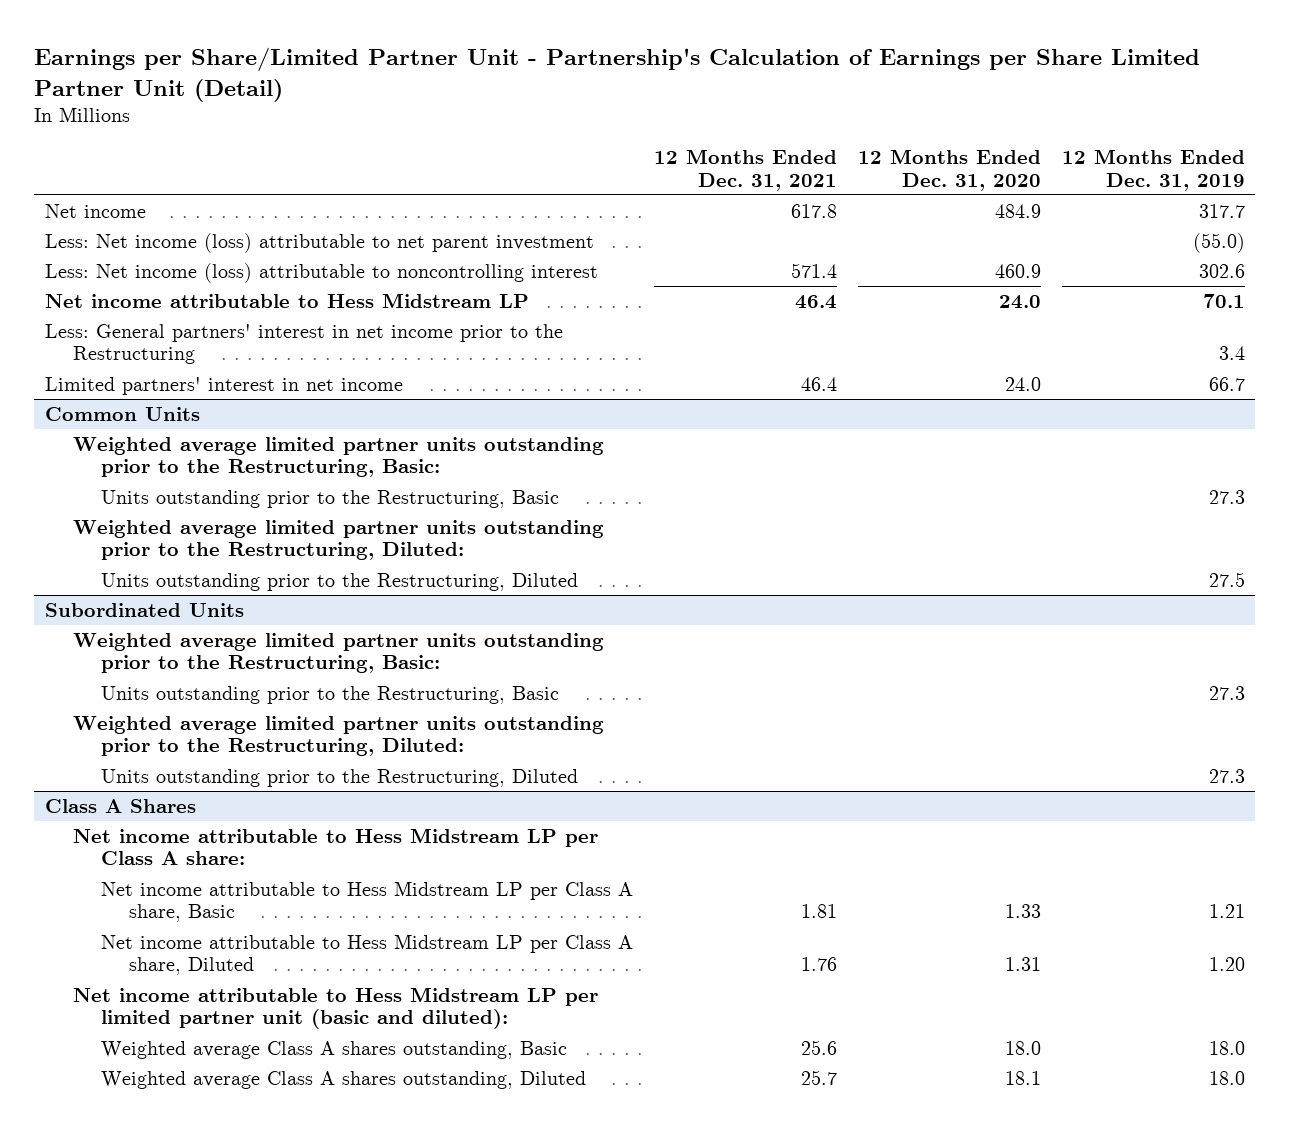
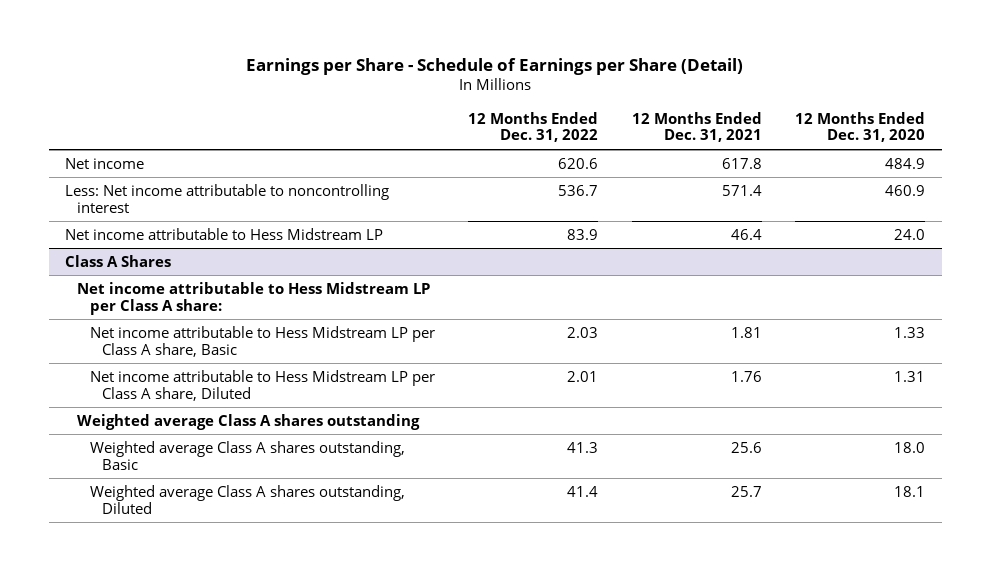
[34,46,1201,102] Earnings per Share/Limited Partner Unit - Partnership's Calculation of Earnings per Share Limited Partner Unit (Detail) -> [246,57,744,75] Earnings per Share - Schedule of Earnings per Share (Detail)
[1061,148,1245,191] 12 Months Ended Dec. 31, 2019 -> none
none -> [468,111,599,143] 12 Months Ended Dec. 31, 2022
[44,232,594,253] Less: Net income (loss) attributable to net parent investment -> none
[44,262,598,283] Less: Net income (loss) attributable to noncontrolling interest -> [65,183,390,213] Less: Net income attributable to noncontrolling interest
[44,323,563,365] Less: General partners' interest in net income prior to the Restructuring -> none
[44,376,403,395] Limited partners' interest in net income -> none
[44,406,200,421] Common Units -> none
[72,436,604,478] Weighted average limited partner units outstanding prior to the Restructuring, Basic: -> none
[100,489,559,508] Units outstanding prior to the Restructuring, Basic -> none
[72,519,604,561] Weighted average limited partner units outstanding prior to the Restructuring, Diluted: -> none
[100,572,578,591] Units outstanding prior to the Restructuring, Diluted -> none
[44,602,244,617] Subordinated Units -> none
[72,632,604,674] Weighted average limited partner units outstanding prior to the Restructuring, Basic: -> none
[100,685,559,704] Units outstanding prior to the Restructuring, Basic -> none
[72,715,604,757] Weighted average limited partner units outstanding prior to the Restructuring, Diluted: -> none
[100,768,578,787] Units outstanding prior to the Restructuring, Diluted -> none
[72,986,598,1030] Net income attributable to Hess Midstream LP per limited partner unit (basic and diluted): -> [77,413,421,430] Weighted average Class A shares outstanding

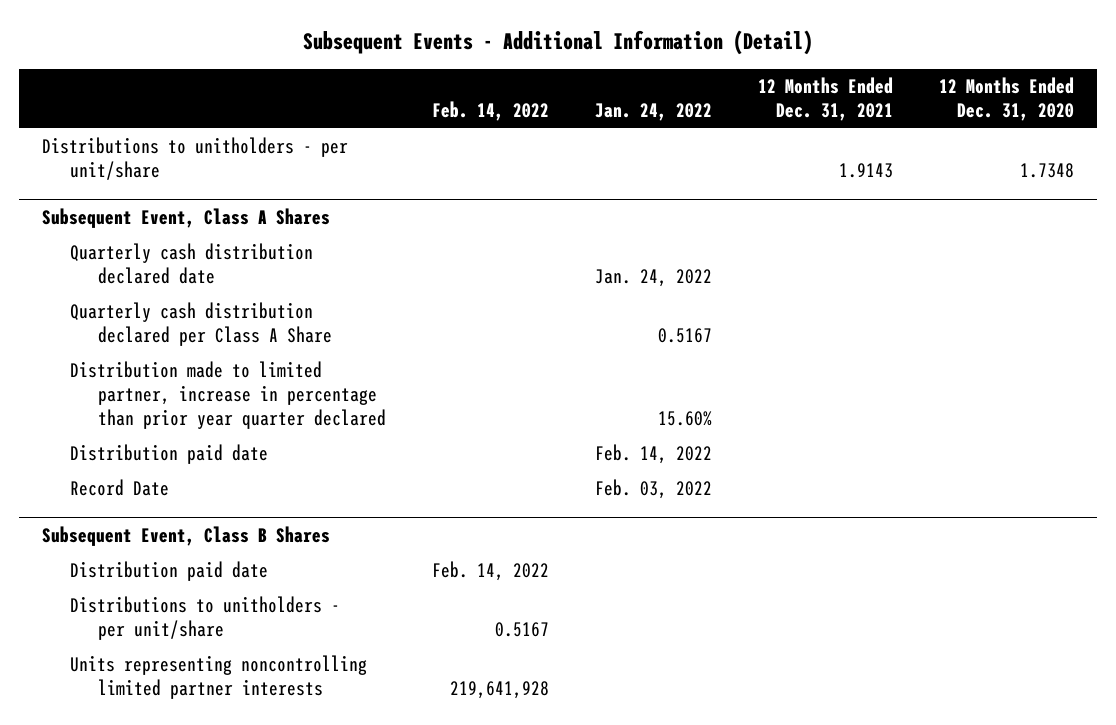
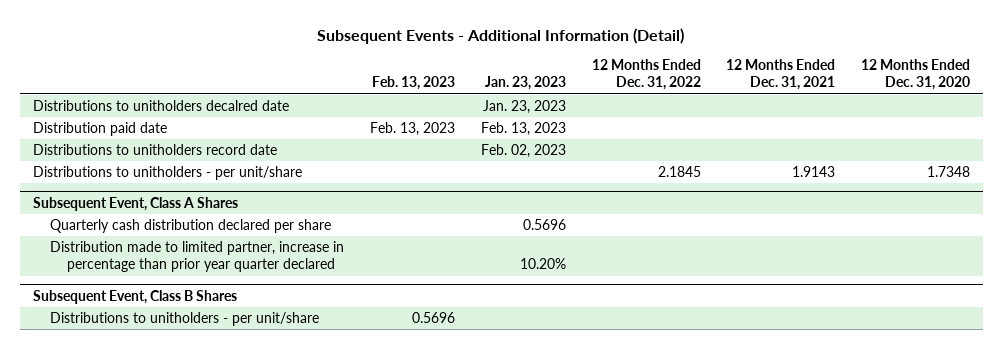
[431,100,549,121] Feb. 14, 2022 -> none
[594,102,712,121] Jan. 24, 2022 -> none
none -> [371,76,455,91] Feb. 13, 2023
none -> [484,76,566,91] Jan. 23, 2023
none -> [591,59,701,91] 12 Months Ended Dec. 31, 2022
none -> [32,100,289,112] Distributions to unitholders decalred date
none -> [32,122,167,137] Distribution paid date
none -> [32,144,277,156] Distributions to unitholders record date
[69,243,313,285] Quarterly cash distribution declared date -> none
[69,302,332,347] Quarterly cash distribution declared per Class A Share -> [50,219,332,234] Quarterly cash distribution declared per share
[69,444,268,465] Distribution paid date -> none
[69,479,169,497] Record Date -> none
[69,561,268,582] Distribution paid date -> none
[69,655,367,700] Units representing noncontrolling limited partner interests -> none

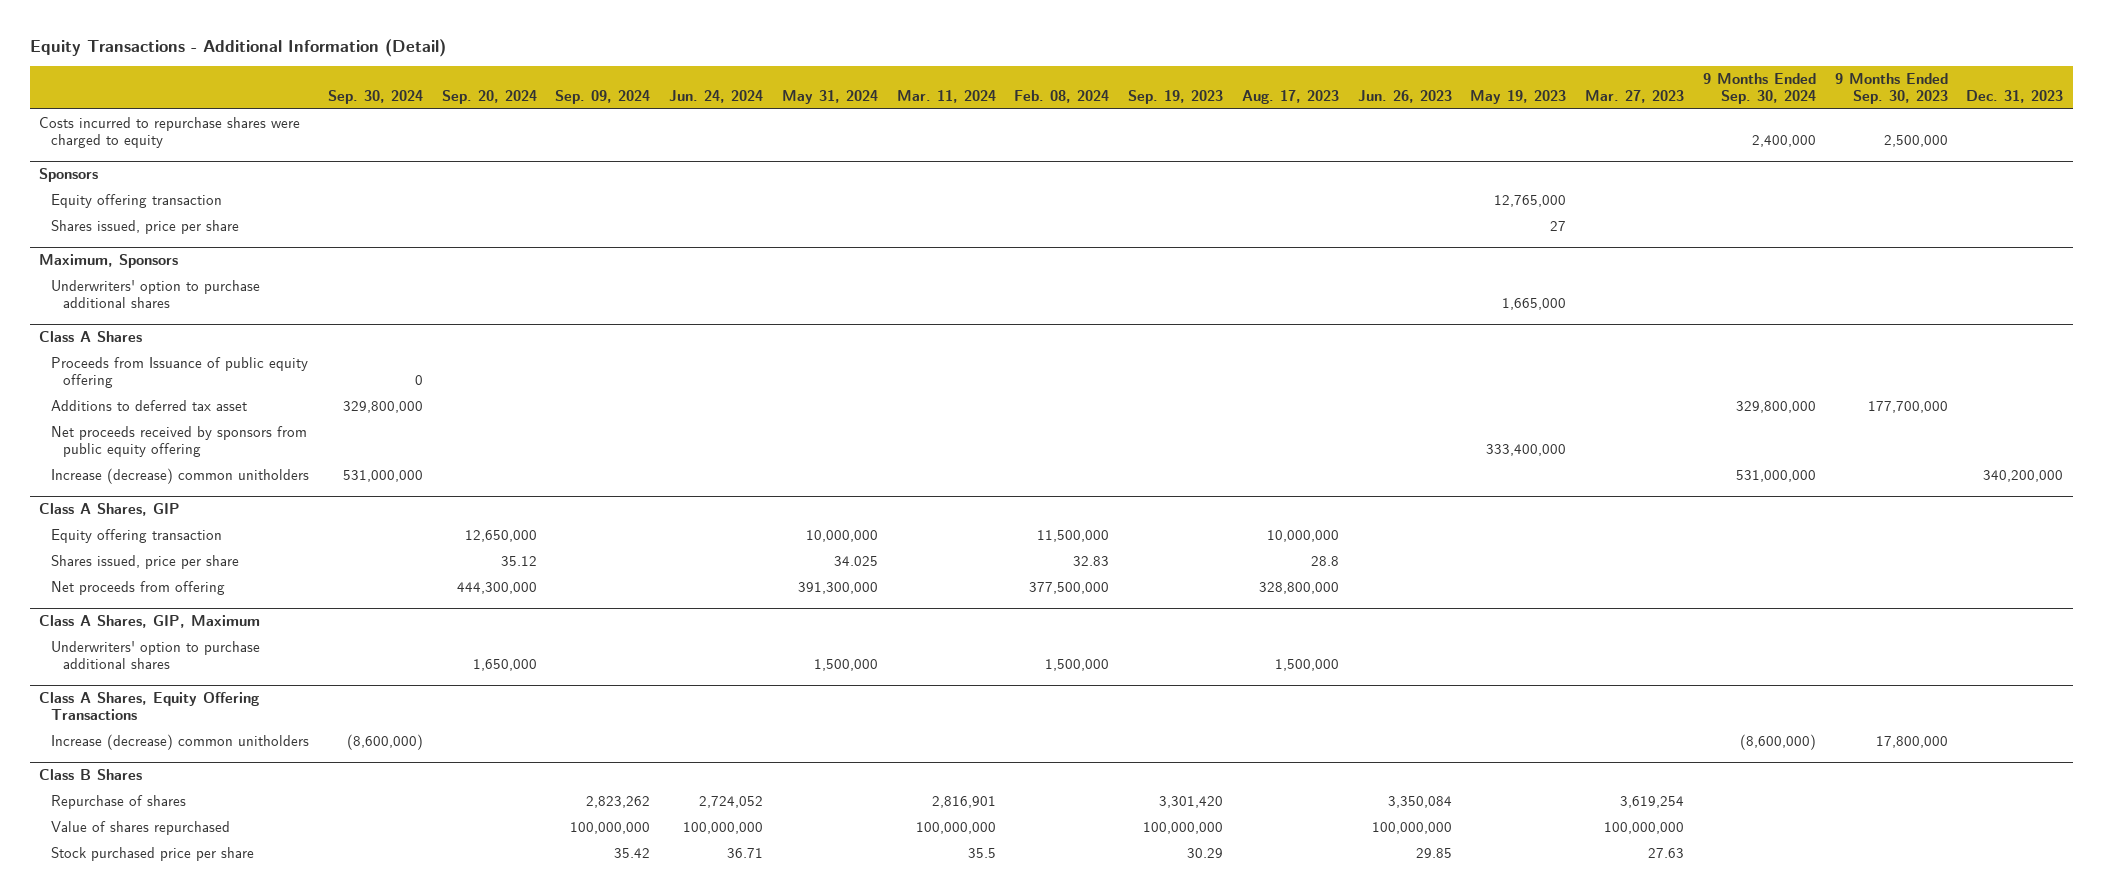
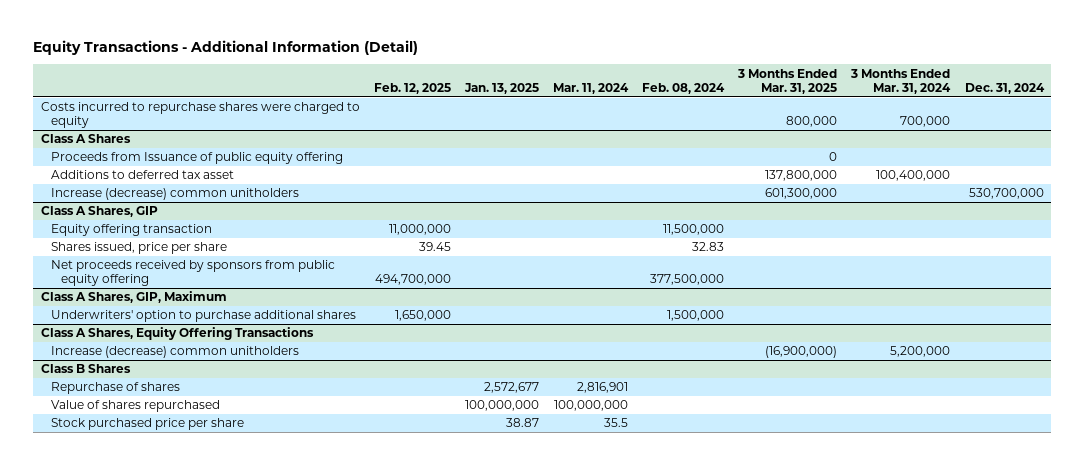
[327,90,423,105] Sep. 30, 2024 -> none
[441,90,537,105] Sep. 20, 2024 -> none
[555,90,651,105] Sep. 09, 2024 -> none
[669,90,764,104] Jun. 24, 2024 -> none
[781,90,878,105] May 31, 2024 -> none
[1128,90,1224,105] Sep. 19, 2023 -> none
[1241,90,1339,105] Aug. 17, 2023 -> none
[1357,90,1452,104] Jun. 26, 2023 -> none
[1470,90,1567,105] May 19, 2023 -> none
[1585,90,1685,104] Mar. 27, 2023 -> none
[1702,73,1816,105] 9 Months Ended Sep. 30, 2024 -> none
[1834,73,1948,105] 9 Months Ended Sep. 30, 2023 -> none
[1966,90,2064,104] Dec. 31, 2023 -> none
none -> [373,82,451,94] Feb. 12, 2025
none -> [463,82,539,94] Jan. 13, 2025
none -> [737,68,838,94] 3 Months Ended Mar. 31, 2025
none -> [850,68,952,94] 3 Months Ended Mar. 31, 2024
none -> [964,82,1045,94] Dec. 31, 2024
[39,168,99,183] Sponsors -> none
[51,193,223,208] Equity offering transaction -> none
[51,219,240,234] Shares issued, price per share -> none
[39,254,179,269] Maximum, Sponsors -> none
[51,279,261,308] Underwriters' option to purchase additional shares -> none
[51,425,308,457] Net proceeds received by sponsors from public equity offering -> none
[51,580,226,595] Net proceeds from offering -> [50,260,335,287] Net proceeds received by sponsors from public equity offering

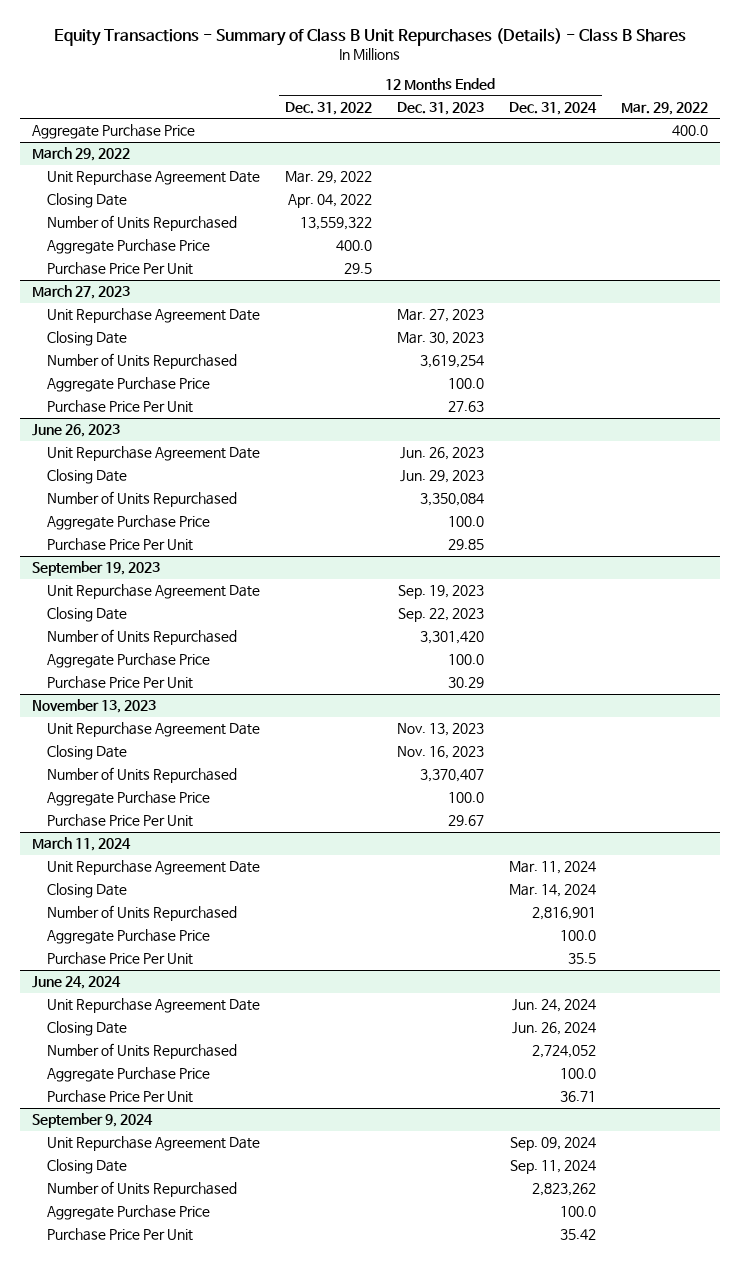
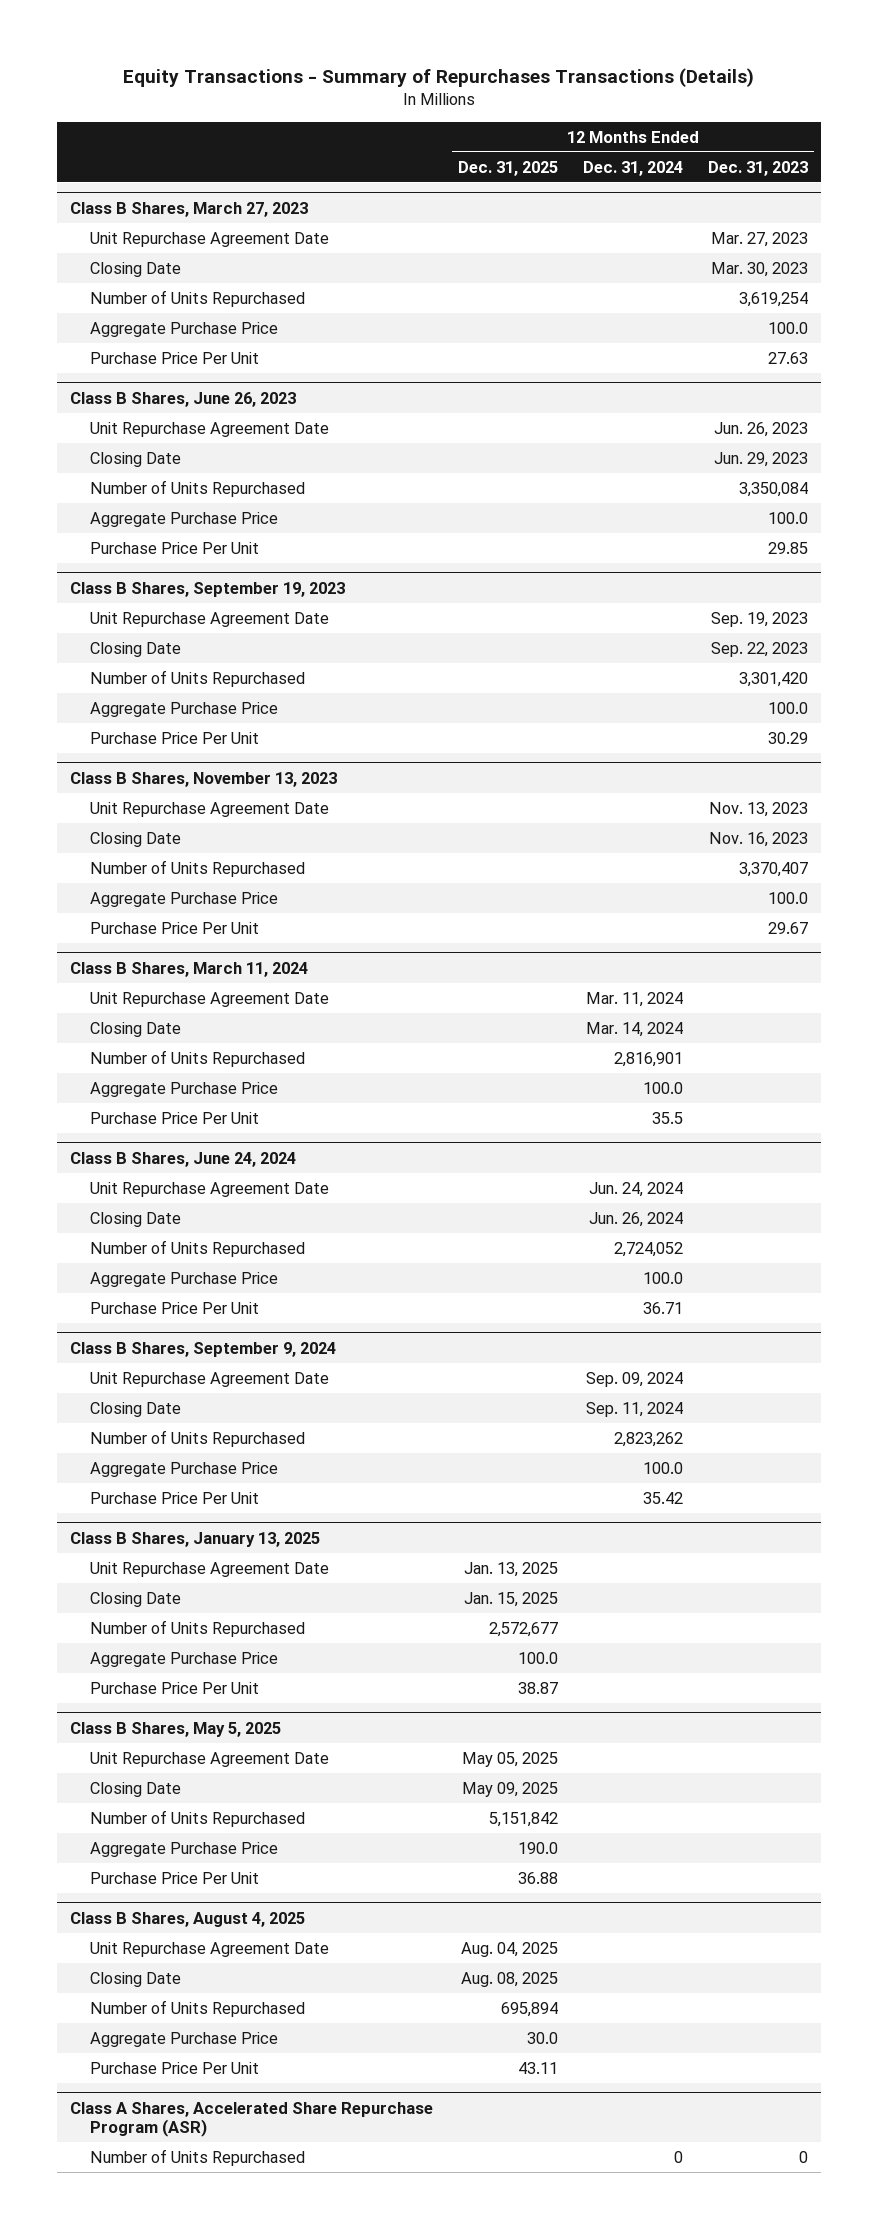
[54,28,687,47] Equity Transactions - Summary of Class B Unit Repurchases (Details) - Class B Shares -> [122,67,754,87] Equity Transactions - Summary of Repurchases Transactions (Details)
[285,101,373,115] Dec. 31, 2022 -> none
[620,101,708,115] Mar. 29, 2022 -> none
none -> [457,160,558,176] Dec. 31, 2025
[32,124,196,140] Aggregate Purchase Price -> none
[32,147,131,162] March 29, 2022 -> none
[47,170,261,186] Unit Repurchase Agreement Date -> none
[47,193,128,209] Closing Date -> none
[47,215,238,232] Number of Units Repurchased -> none
[47,239,211,255] Aggregate Purchase Price -> none
[47,262,194,276] Purchase Price Per Unit -> none
[32,285,131,300] March 27, 2023 -> [69,201,308,217] Class B Shares, March 27, 2023
[32,424,121,438] June 26, 2023 -> [69,391,296,407] Class B Shares, June 26, 2023
[32,561,161,577] September 19, 2023 -> [69,581,345,597] Class B Shares, September 19, 2023
[32,699,157,714] November 13, 2023 -> [69,771,337,787] Class B Shares, November 13, 2023
[32,837,132,852] March 11, 2024 -> [69,961,308,977] Class B Shares, March 11, 2024
[32,976,122,990] June 24, 2024 -> [69,1151,296,1167] Class B Shares, June 24, 2024
[32,1113,154,1129] September 9, 2024 -> [69,1341,336,1357] Class B Shares, September 9, 2024
none -> [69,1531,320,1547] Class B Shares, January 13, 2025
none -> [89,1561,329,1577] Unit Repurchase Agreement Date
none -> [89,1591,181,1607] Closing Date
none -> [89,1619,305,1637] Number of Units Repurchased
none -> [89,1651,278,1667] Aggregate Purchase Price
none -> [89,1681,259,1694] Purchase Price Per Unit
none -> [69,1721,281,1737] Class B Shares, May 5, 2025
none -> [89,1751,329,1767] Unit Repurchase Agreement Date
none -> [89,1781,181,1797] Closing Date
none -> [89,1809,305,1827] Number of Units Repurchased
none -> [89,1841,278,1857] Aggregate Purchase Price
none -> [89,1871,259,1884] Purchase Price Per Unit
none -> [69,1911,305,1927] Class B Shares, August 4, 2025
none -> [89,1941,329,1957] Unit Repurchase Agreement Date
none -> [89,1971,181,1987] Closing Date
none -> [89,1999,305,2017] Number of Units Repurchased
none -> [89,2031,278,2047] Aggregate Purchase Price
none -> [89,2061,259,2074] Purchase Price Per Unit
none -> [69,2101,433,2137] Class A Shares, Accelerated Share Repurchase Program (ASR)
none -> [89,2148,305,2166] Number of Units Repurchased

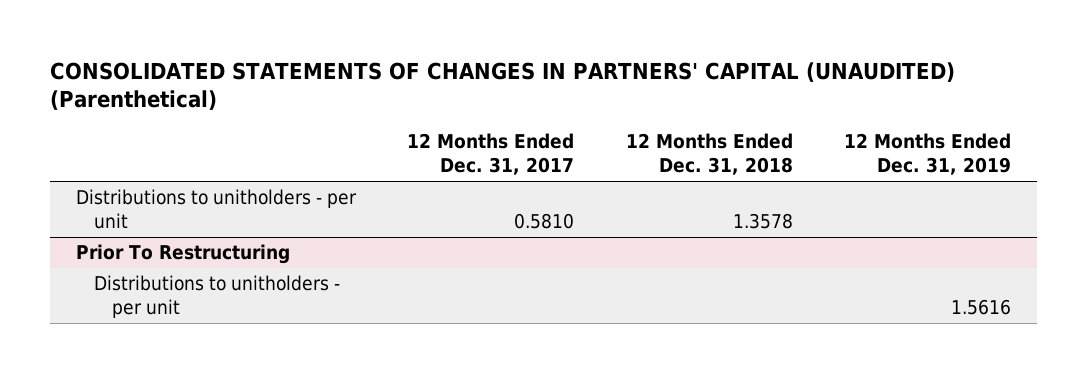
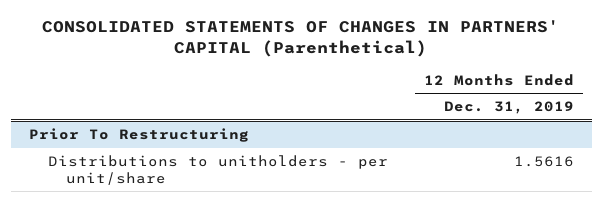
[50,61,956,111] CONSOLIDATED STATEMENTS OF CHANGES IN PARTNERS' CAPITAL (UNAUDITED) (Parenthetical) -> [42,20,560,58] CONSOLIDATED STATEMENTS OF CHANGES IN PARTNERS' CAPITAL (Parenthetical)
[407,133,575,176] 12 Months Ended Dec. 31, 2017 -> none
[625,133,793,176] 12 Months Ended Dec. 31, 2018 -> none
[75,189,357,230] Distributions to unitholders - per unit -> none
[93,275,340,319] Distributions to unitholders - per unit -> [47,155,388,185] Distributions to unitholders - per unit/share

